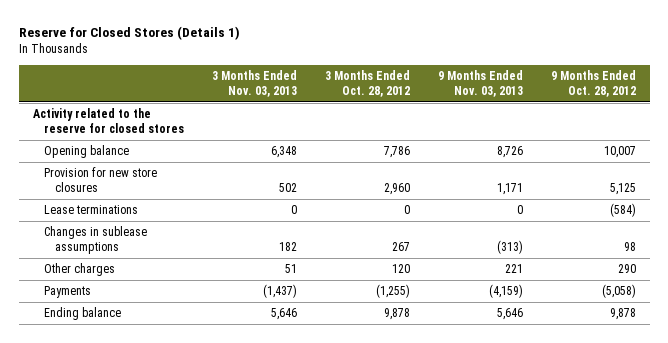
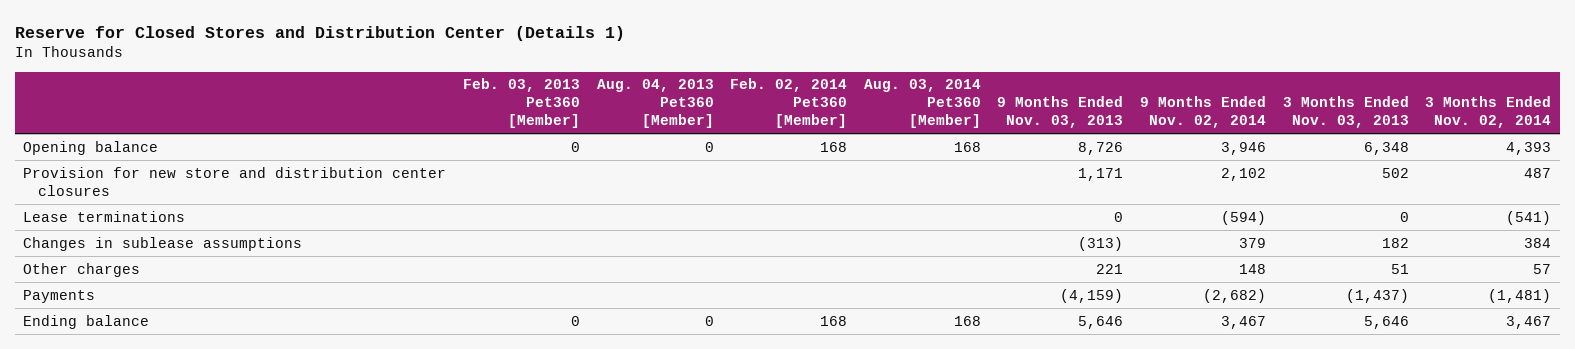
[18,26,240,41] Reserve for Closed Stores (Details 1) -> [15,25,626,41] Reserve for Closed Stores and Distribution Center (Details 1)
[324,70,410,98] 3 Months Ended Oct. 28, 2012 -> none
[550,70,636,98] 9 Months Ended Oct. 28, 2012 -> none
none -> [463,78,581,129] Feb. 03, 2013 Pet360 [Member]
none -> [596,79,714,129] Aug. 04, 2013 Pet360 [Member]
none -> [730,78,848,129] Feb. 02, 2014 Pet360 [Member]
none -> [863,79,981,129] Aug. 03, 2014 Pet360 [Member]
none -> [1140,96,1267,129] 9 Months Ended Nov. 02, 2014
none -> [1425,96,1552,129] 3 Months Ended Nov. 02, 2014
[32,108,184,134] Activity related to the reserve for closed stores -> none
[43,167,157,193] Provision for new store closures -> [23,166,447,196] Provision for new store and distribution center closures

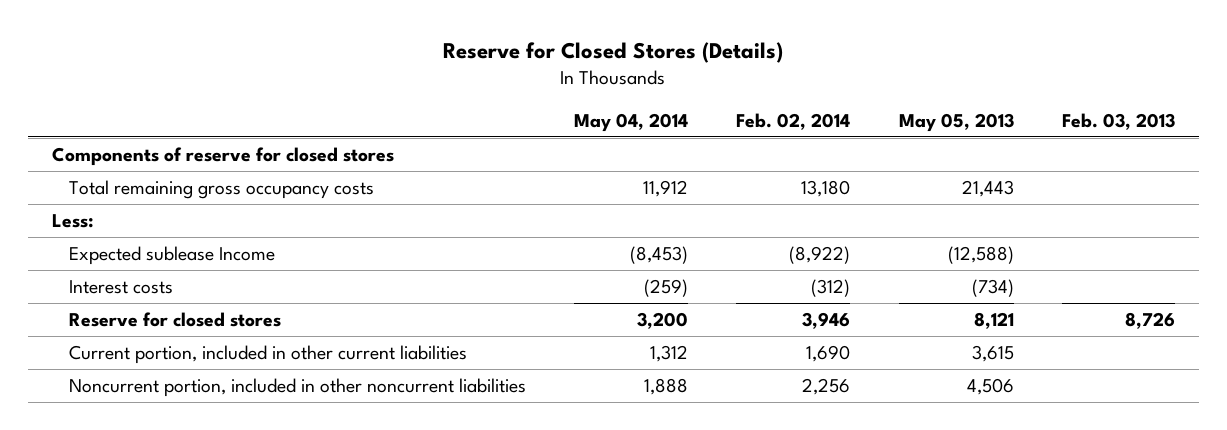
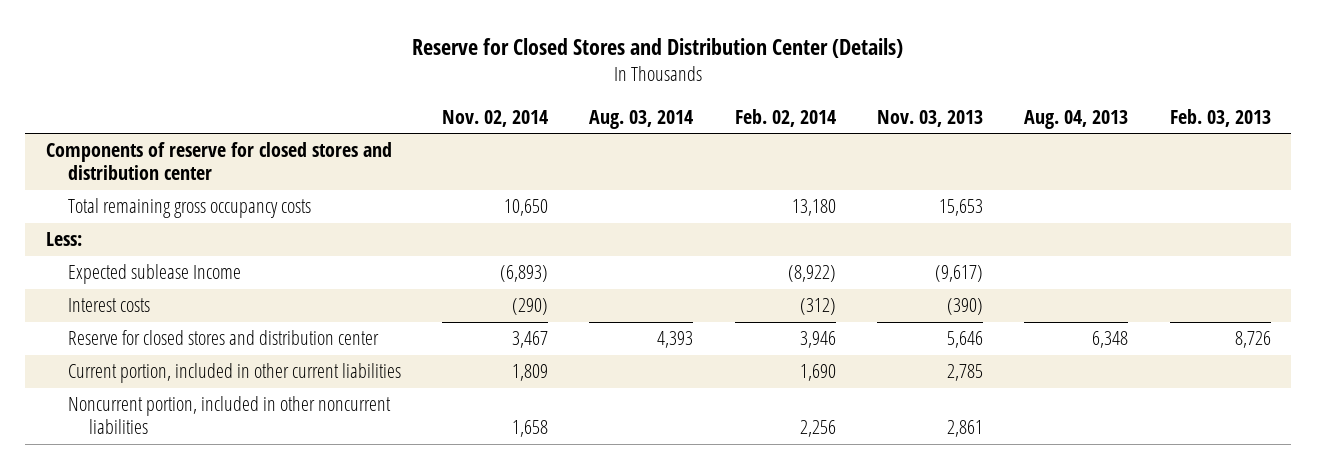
[443,41,784,63] Reserve for Closed Stores (Details) -> [412,38,904,59] Reserve for Closed Stores and Distribution Center (Details)
[574,112,689,132] May 04, 2014 -> none
[898,112,1014,132] May 05, 2013 -> none
none -> [442,109,549,127] Nov. 02, 2014
none -> [589,109,694,129] Aug. 03, 2014
none -> [877,109,984,127] Nov. 03, 2013
none -> [1024,109,1129,129] Aug. 04, 2013
[51,146,394,166] Components of reserve for closed stores -> [45,142,392,181] Components of reserve for closed stores and distribution center
[68,311,281,327] Reserve for closed stores -> [67,330,379,346] Reserve for closed stores and distribution center

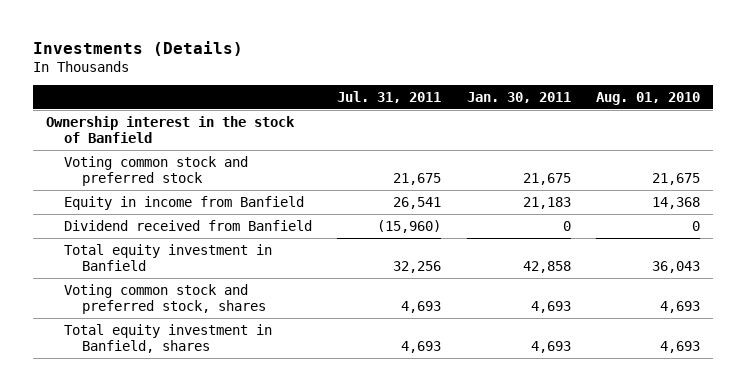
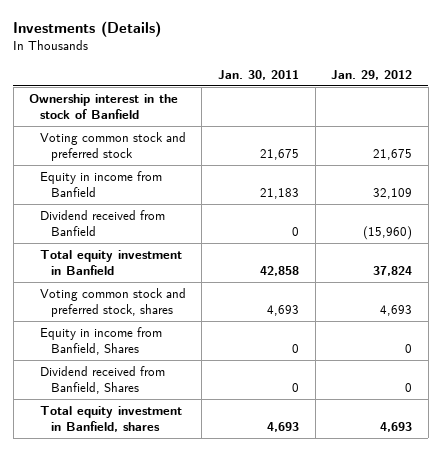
[337,90,442,103] Jul. 31, 2011 -> none
[595,91,700,105] Aug. 01, 2010 -> none
none -> [331,69,413,80] Jan. 29, 2012
none -> [39,326,162,355] Equity in income from Banfield, Shares
none -> [39,365,165,394] Dividend received from Banfield, Shares

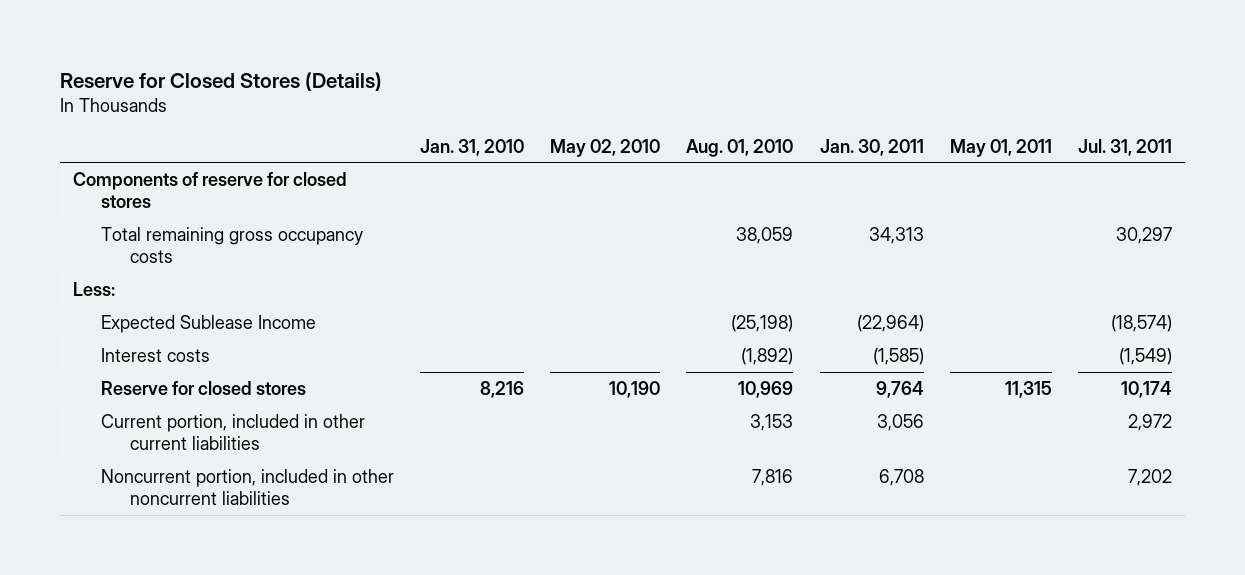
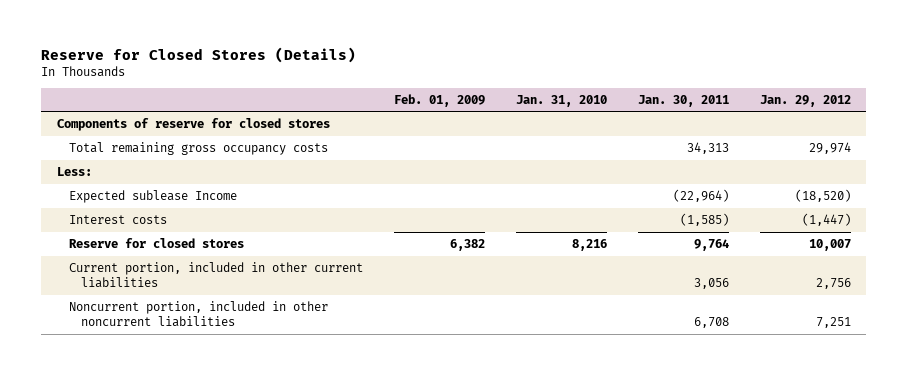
[550,138,661,157] May 02, 2010 -> none
[686,138,794,157] Aug. 01, 2010 -> none
[949,138,1052,157] May 01, 2011 -> none
[1077,138,1172,156] Jul. 31, 2011 -> none
none -> [393,93,485,107] Feb. 01, 2009
none -> [759,94,851,107] Jan. 29, 2012
[101,314,317,333] Expected Sublease Income -> [68,190,237,204] Expected sublease Income

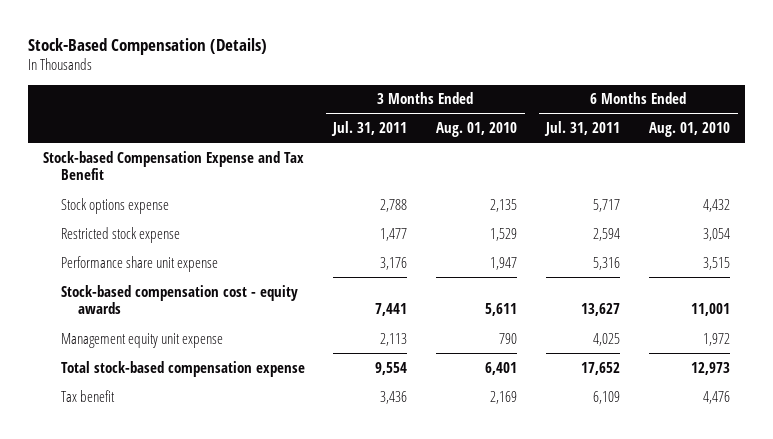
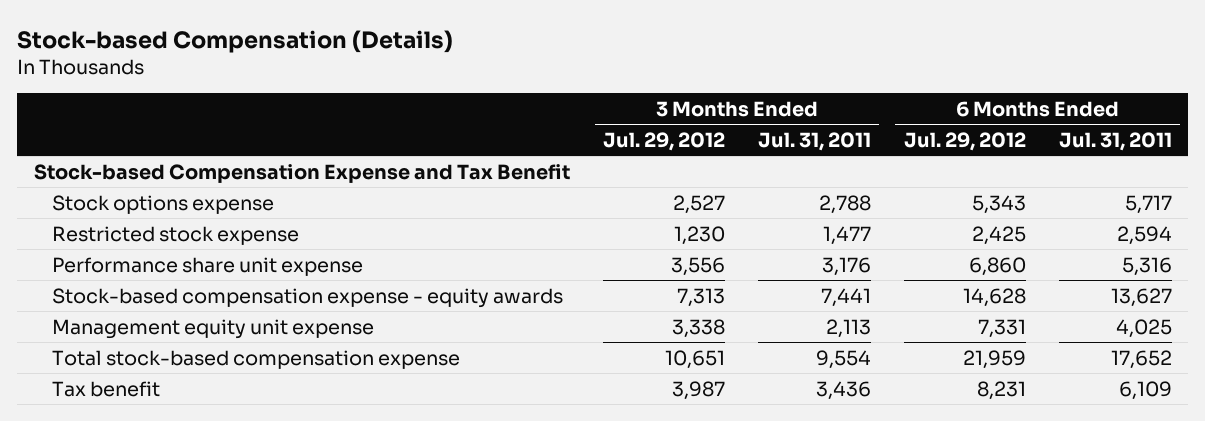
[28,37,268,55] Stock-Based Compensation (Details) -> [17,29,454,53] Stock-based Compensation (Details)
[436,122,518,138] Aug. 01, 2010 -> none
[649,122,731,138] Aug. 01, 2010 -> none
none -> [602,131,725,151] Jul. 29, 2012
none -> [903,131,1026,151] Jul. 29, 2012
[60,284,298,315] Stock-based compensation cost - equity awards -> [52,287,564,308] Stock-based compensation expense - equity awards

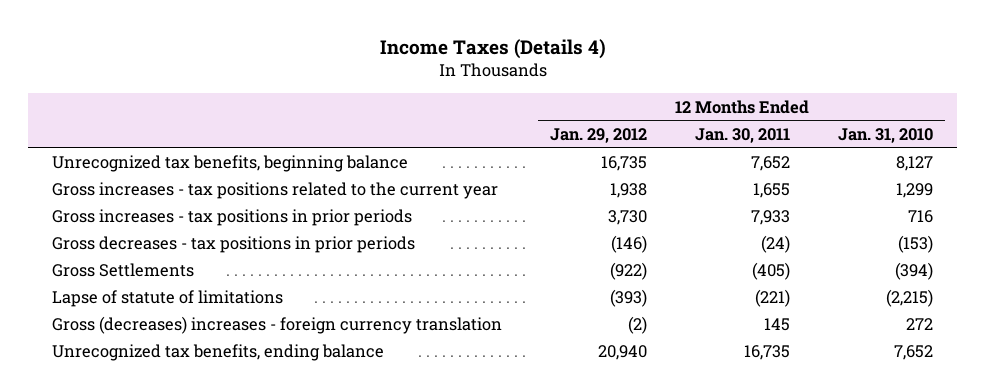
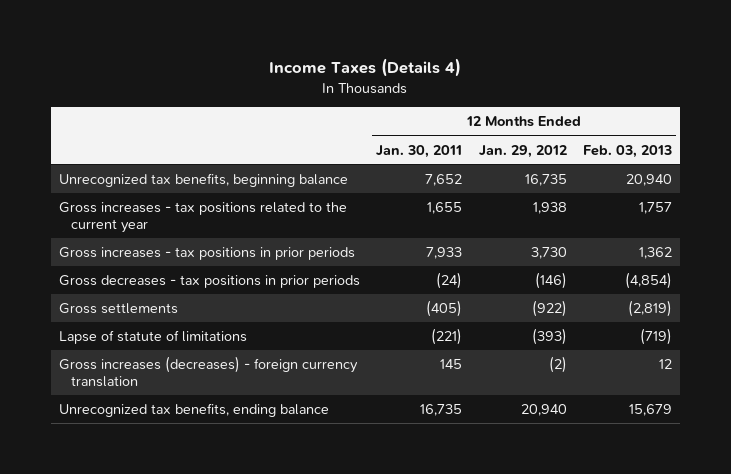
[838,127,934,143] Jan. 31, 2010 -> none
none -> [582,144,672,158] Feb. 03, 2013
[52,262,195,277] Gross Settlements -> [58,303,178,315] Gross settlements
[52,315,503,334] Gross (decreases) increases - foreign currency translation -> [58,356,358,388] Gross increases (decreases) - foreign currency translation

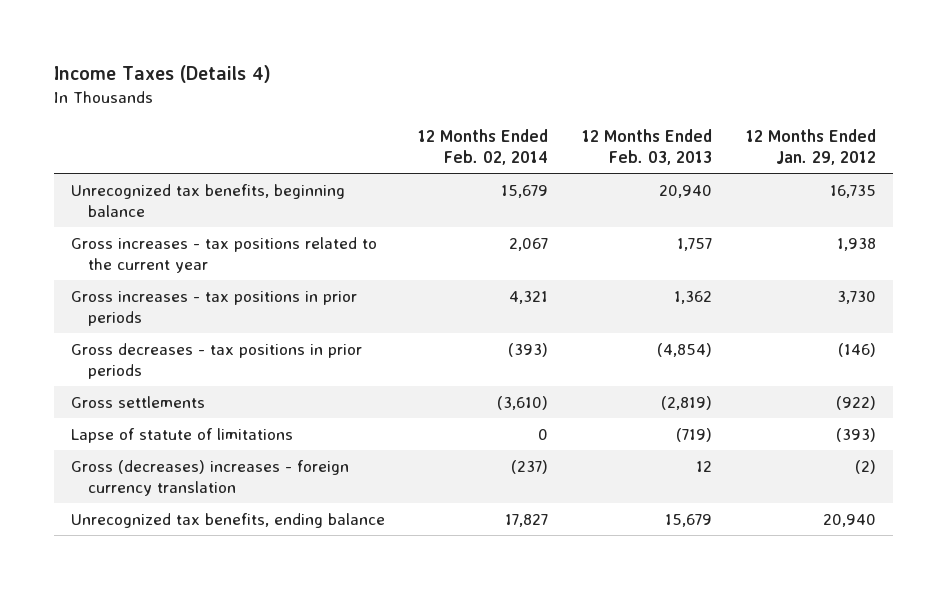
[376,144,463,158] Jan. 30, 2011 -> none
none -> [418,128,549,165] 12 Months Ended Feb. 02, 2014
[58,356,358,388] Gross increases (decreases) - foreign currency translation -> [70,459,349,496] Gross (decreases) increases - foreign currency translation

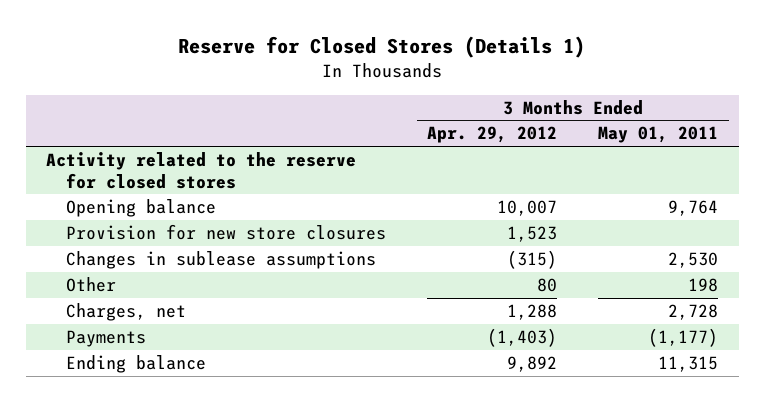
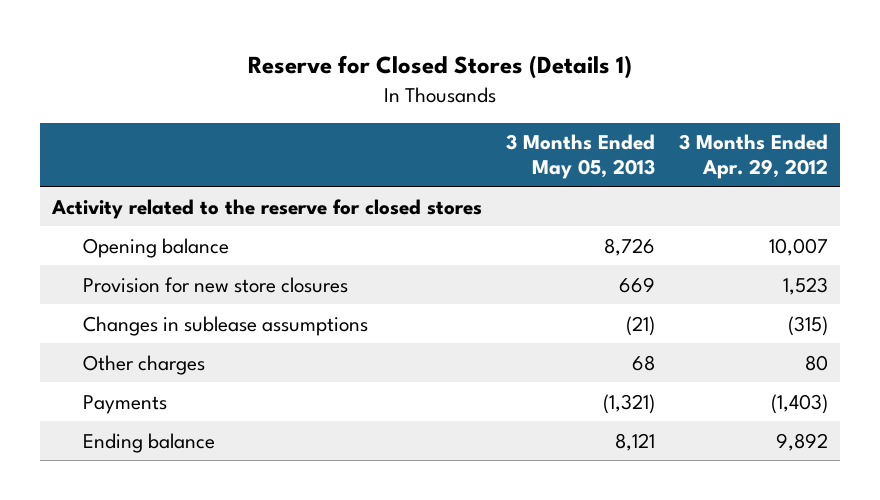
[598,126,719,144] May 01, 2011 -> none
none -> [506,134,656,179] 3 Months Ended May 05, 2013
[66,303,187,322] Charges, net -> none
[66,277,117,293] Other -> [83,354,206,375] Other charges

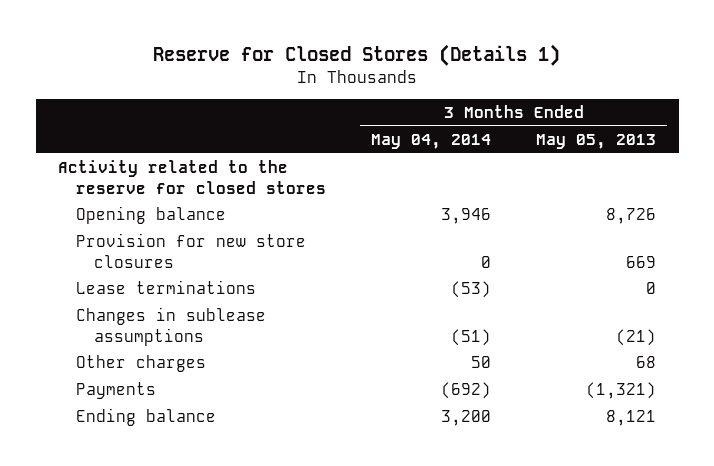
[679,134,829,179] 3 Months Ended Apr. 29, 2012 -> none
none -> [371,134,492,150] May 04, 2014
none -> [76,280,257,295] Lease terminations

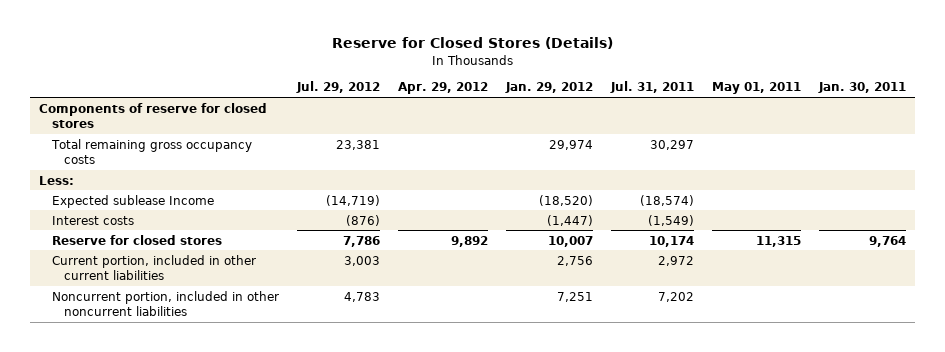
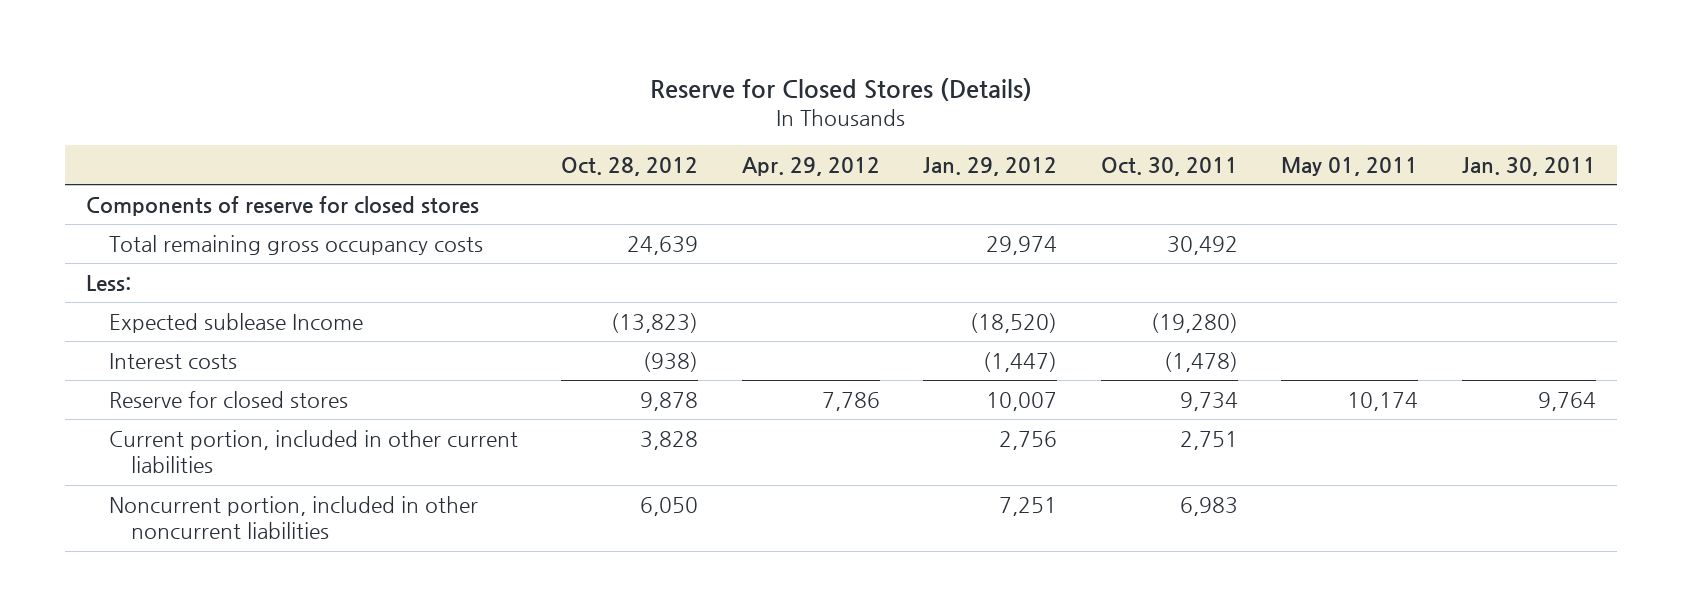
[295,81,380,94] Jul. 29, 2012 -> none
[609,81,694,94] Jul. 31, 2011 -> none
none -> [561,157,699,177] Oct. 28, 2012
none -> [1100,157,1238,177] Oct. 30, 2011
[450,235,488,247] 9,892 -> [821,391,880,411] 7,786
[756,235,802,247] 11,315 -> [1347,391,1419,411] 10,174

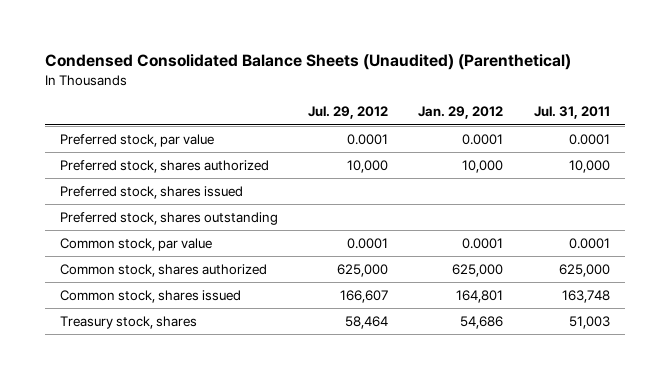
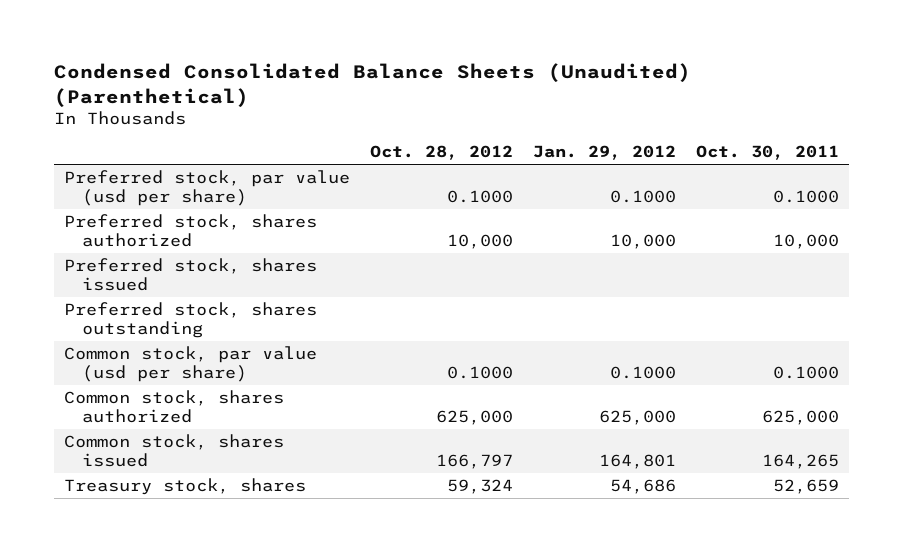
[308,106,389,120] Jul. 29, 2012 -> none
[533,106,610,120] Jul. 31, 2011 -> none
none -> [369,145,513,161] Oct. 28, 2012
none -> [696,145,840,161] Oct. 30, 2011
[59,134,214,148] Preferred stock, par value -> [63,169,350,207] Preferred stock, par value (usd per share)
[462,134,504,146] 0.0001 -> [610,190,677,204] 0.1000
[59,238,212,252] Common stock, par value -> [63,345,317,383] Common stock, par value (usd per share)
[462,238,504,250] 0.0001 -> [610,366,677,380] 0.1000

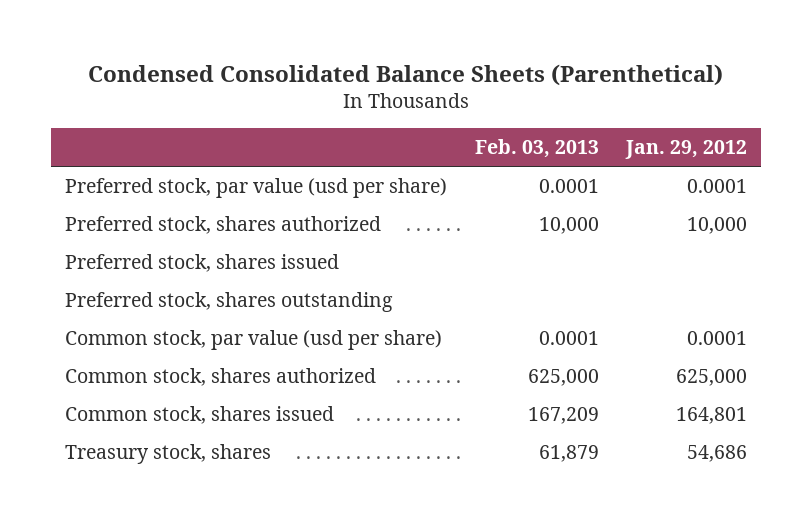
[53,63,691,107] Condensed Consolidated Balance Sheets (Unaudited) (Parenthetical) -> [88,63,724,86] Condensed Consolidated Balance Sheets (Parenthetical)
[369,145,513,161] Oct. 28, 2012 -> none
[696,145,840,161] Oct. 30, 2011 -> none
none -> [474,139,599,159] Feb. 03, 2013
[610,190,677,204] 0.1000 -> [687,179,748,194] 0.0001
[610,366,677,380] 0.1000 -> [687,331,748,346] 0.0001

